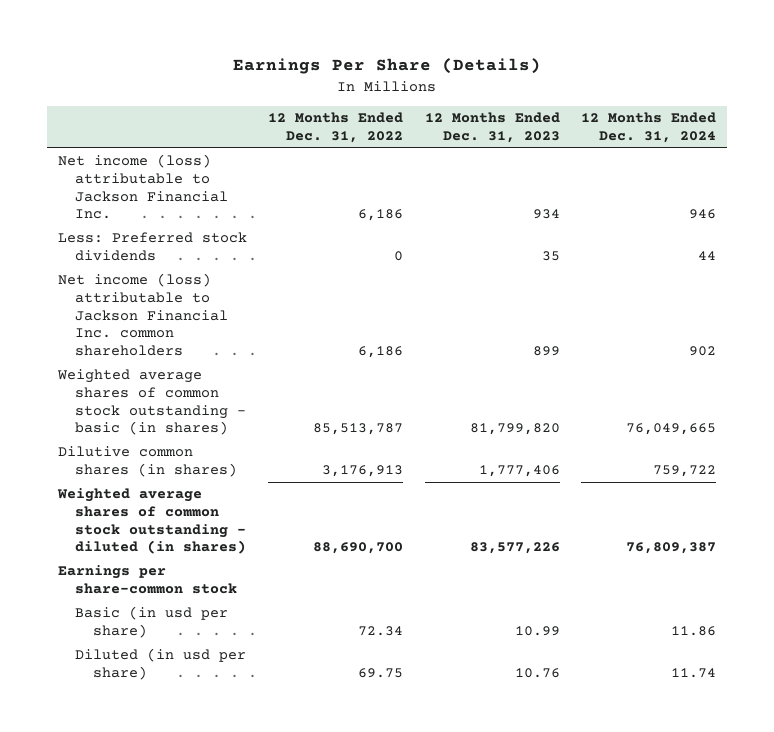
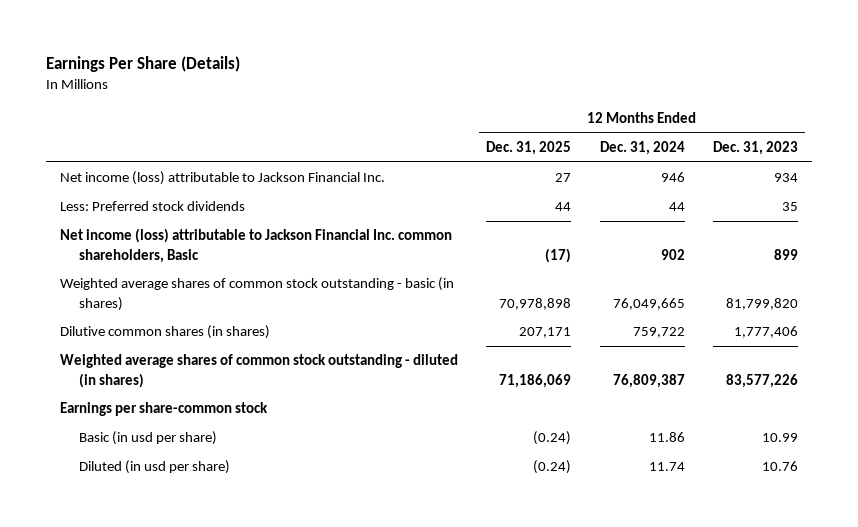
[268,112,404,144] 12 Months Ended Dec. 31, 2022 -> none
none -> [486,140,572,155] Dec. 31, 2025
[57,273,229,357] Net income (loss) attributable to Jackson Financial Inc. common shareholders -> [59,228,452,263] Net income (loss) attributable to Jackson Financial Inc. common shareholders, Basic

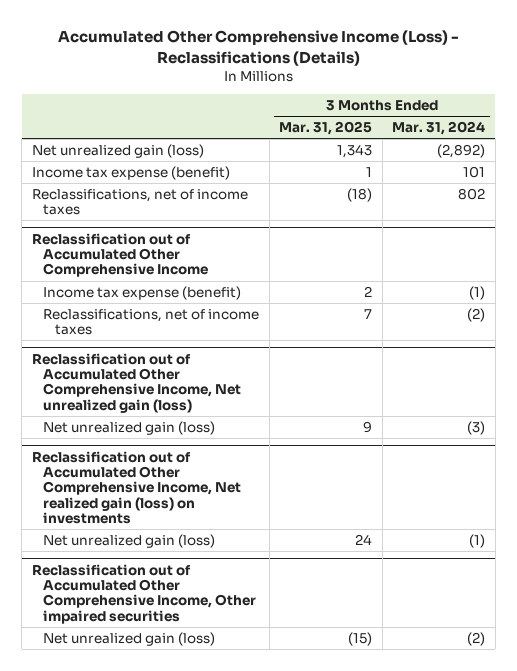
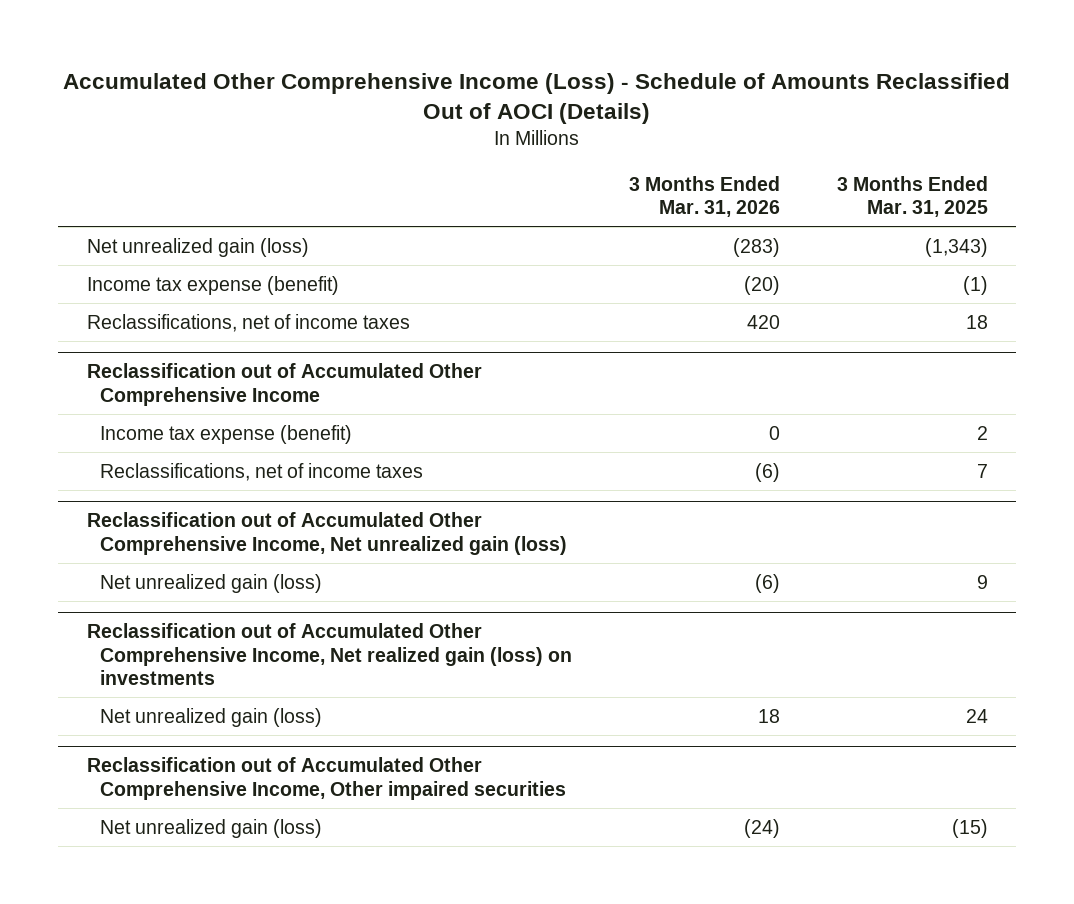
[57,30,459,67] Accumulated Other Comprehensive Income (Loss) - Reclassifications (Details) -> [63,72,1011,125] Accumulated Other Comprehensive Income (Loss) - Schedule of Amounts Reclassified Out of AOCI (Details)
[392,121,486,136] Mar. 31, 2024 -> none
none -> [629,175,781,218] 3 Months Ended Mar. 31, 2026
[337,143,373,158] 1,343 -> [924,237,988,257] (1,343)
[366,166,373,177] 1 -> [962,275,988,295] (1)
[347,187,373,202] (18) -> [965,314,988,329] 18

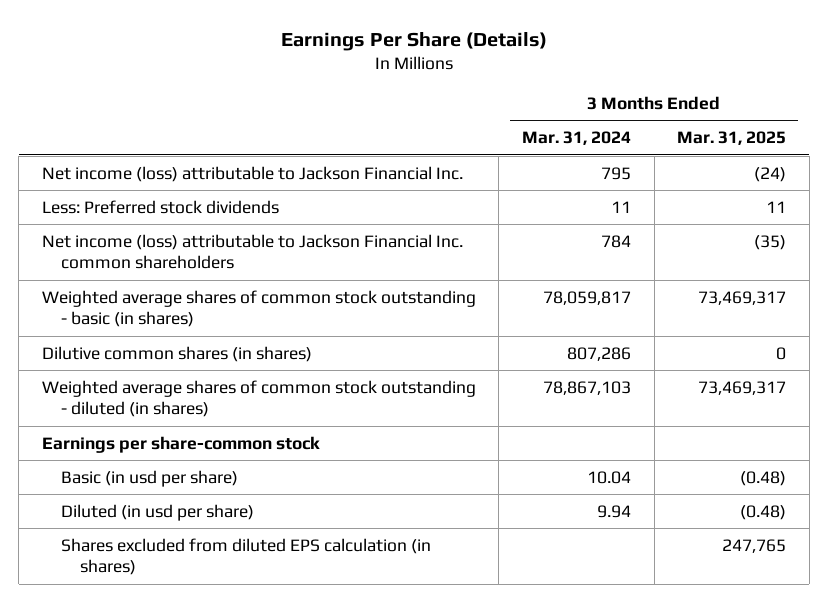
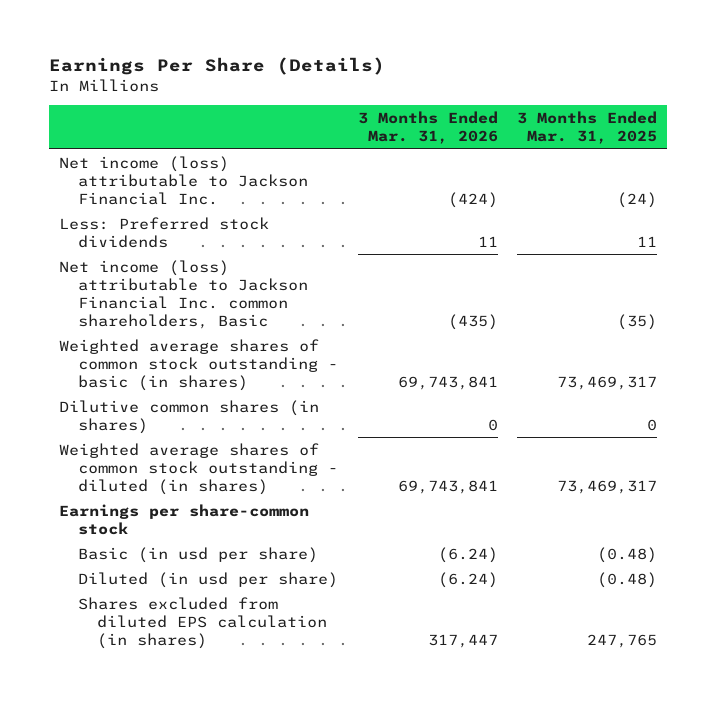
[522,131,632,146] Mar. 31, 2024 -> none
none -> [357,111,498,145] 3 Months Ended Mar. 31, 2026
[41,233,463,270] Net income (loss) attributable to Jackson Financial Inc. common shareholders -> [58,259,308,329] Net income (loss) attributable to Jackson Financial Inc. common shareholders, Basic

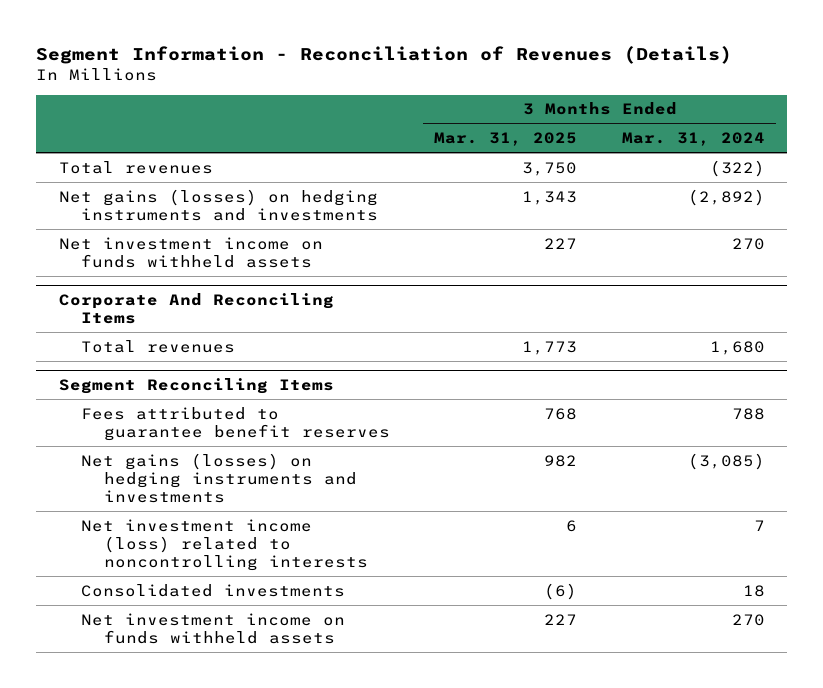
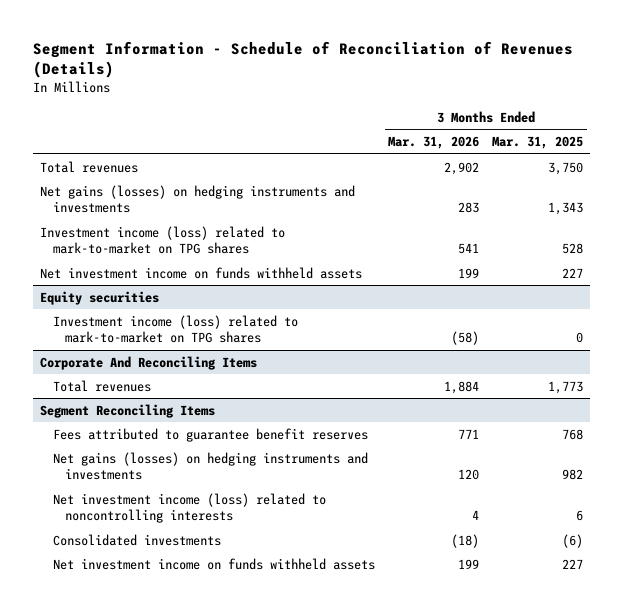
[36,45,733,64] Segment Information - Reconciliation of Revenues (Details) -> [33,40,574,79] Segment Information - Schedule of Reconciliation of Revenues (Details)
[621,131,765,146] Mar. 31, 2024 -> none
none -> [388,136,480,150] Mar. 31, 2026
none -> [40,225,286,255] Investment income (loss) related to mark-to-market on TPG shares
none -> [40,290,160,305] Equity securities
none -> [52,314,298,344] Investment income (loss) related to mark-to-market on TPG shares

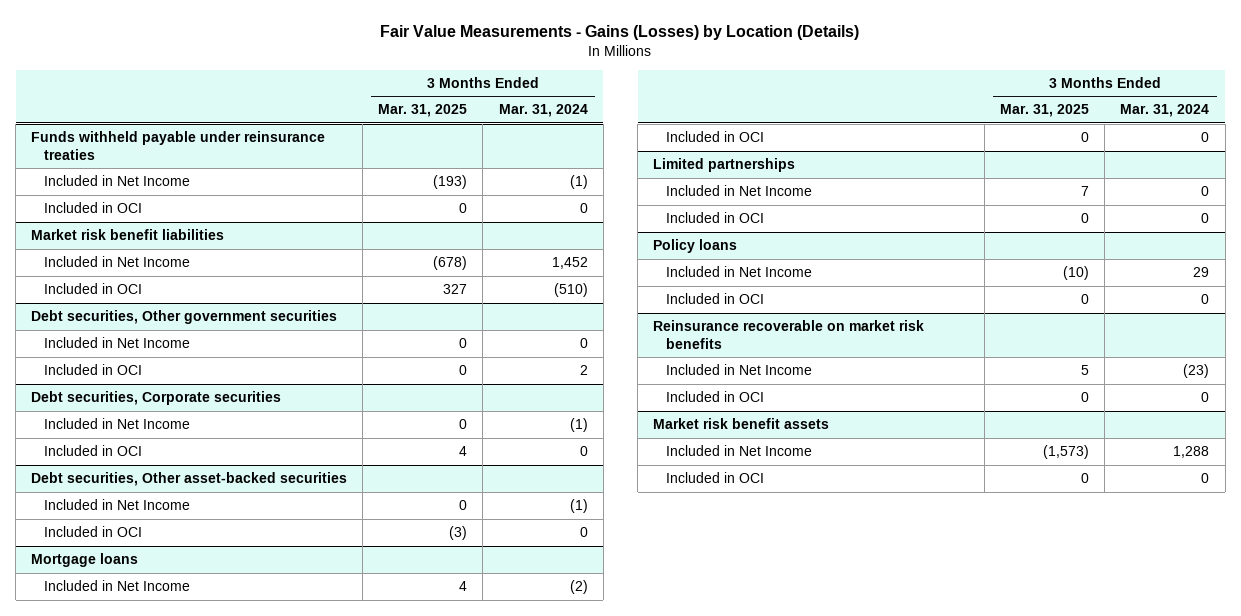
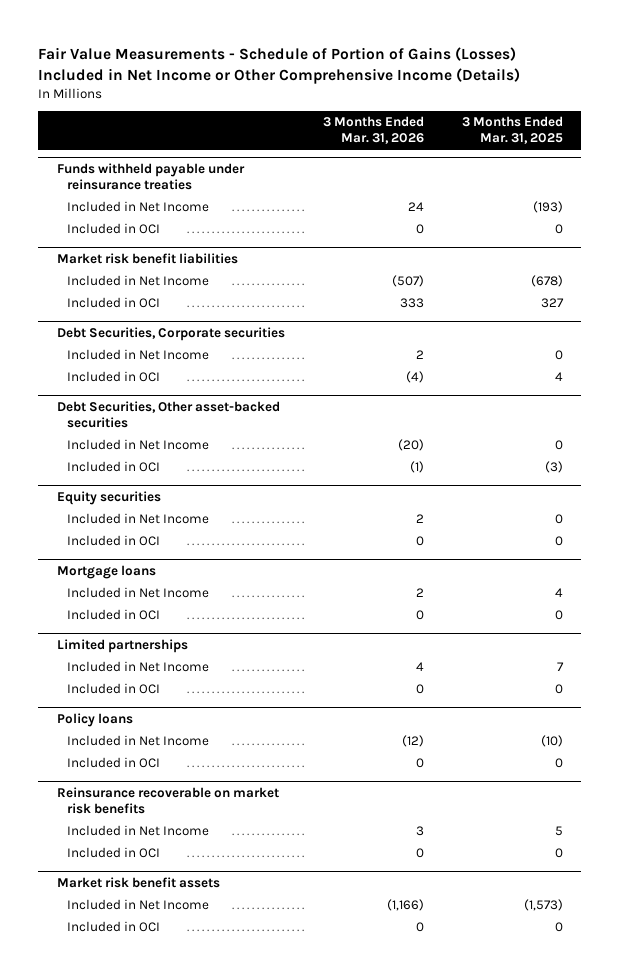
[380,25,860,41] Fair Value Measurements - Gains (Losses) by Location (Details) -> [38,46,521,84] Fair Value Measurements - Schedule of Portion of Gains (Losses) Included in Net Income or Other Comprehensive Income (Details)
[498,104,588,118] Mar. 31, 2024 -> none
none -> [322,116,424,145] 3 Months Ended Mar. 31, 2026
[31,310,338,325] Debt securities, Other government securities -> none
[44,337,191,349] Included in Net Income -> none
[44,364,143,376] Included in OCI -> none
[31,391,282,406] Debt securities, Corporate securities -> [57,327,286,342] Debt Securities, Corporate securities
[31,472,348,487] Debt securities, Other asset-backed securities -> [57,401,281,429] Debt Securities, Other asset-backed securities
none -> [57,491,162,506] Equity securities
none -> [67,513,210,525] Included in Net Income
none -> [67,535,161,547] Included in OCI

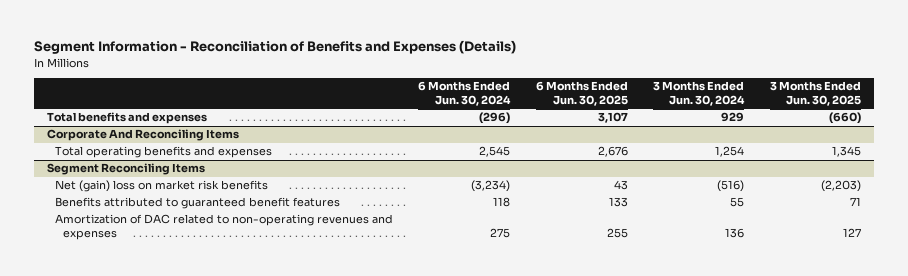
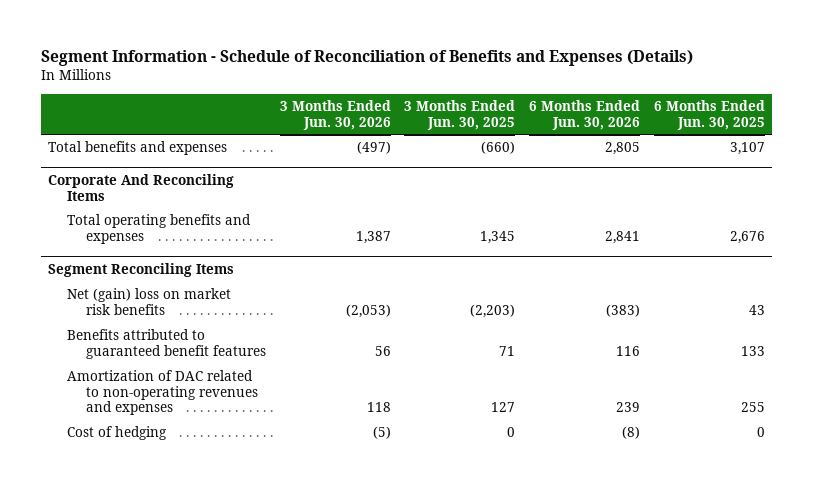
[34,40,517,55] Segment Information - Reconciliation of Benefits and Expenses (Details) -> [41,50,694,67] Segment Information - Schedule of Reconciliation of Benefits and Expenses (Details)
[418,81,512,107] 6 Months Ended Jun. 30, 2024 -> none
[653,81,746,107] 3 Months Ended Jun. 30, 2024 -> none
none -> [279,100,391,130] 3 Months Ended Jun. 30, 2026
none -> [529,100,641,130] 6 Months Ended Jun. 30, 2026
none -> [67,426,168,441] Cost of hedging

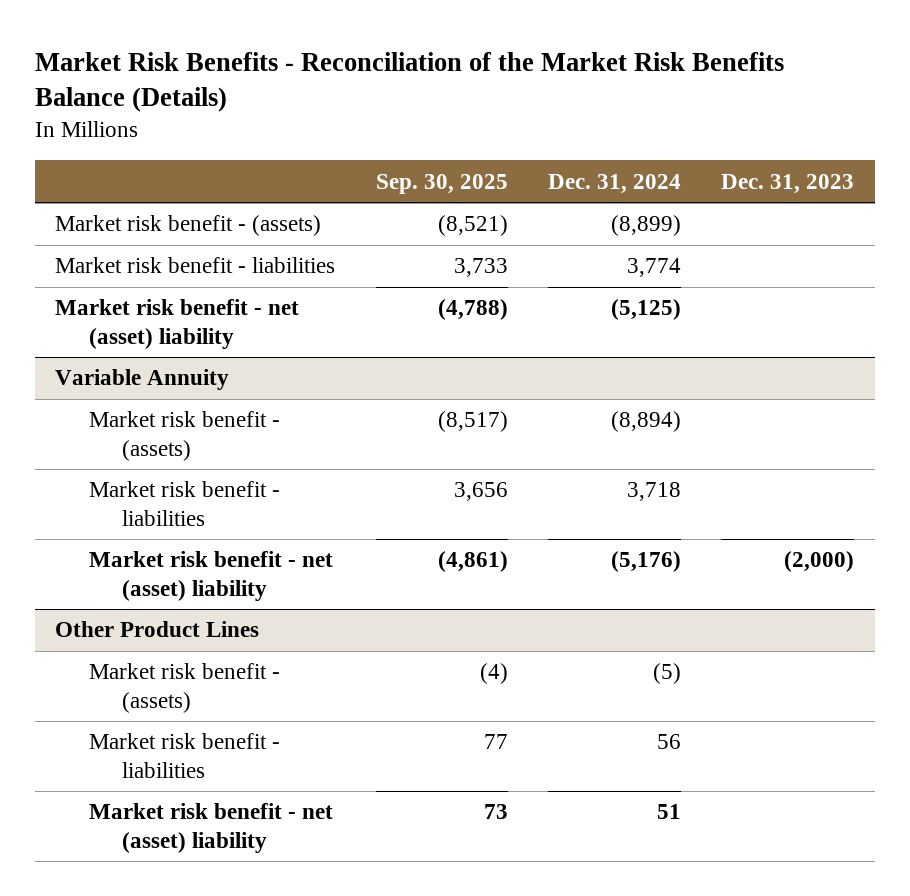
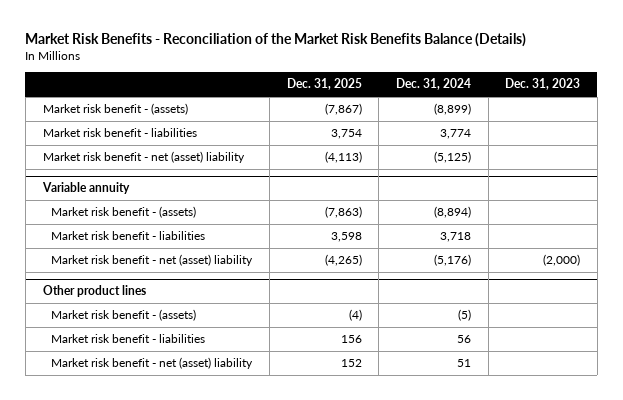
[375,173,508,194] Sep. 30, 2025 -> none
none -> [286,78,362,91] Dec. 31, 2025
[55,369,230,391] Variable Annuity -> [41,182,130,195] Variable annuity
[55,621,260,638] Other Product Lines -> [42,285,146,298] Other product lines

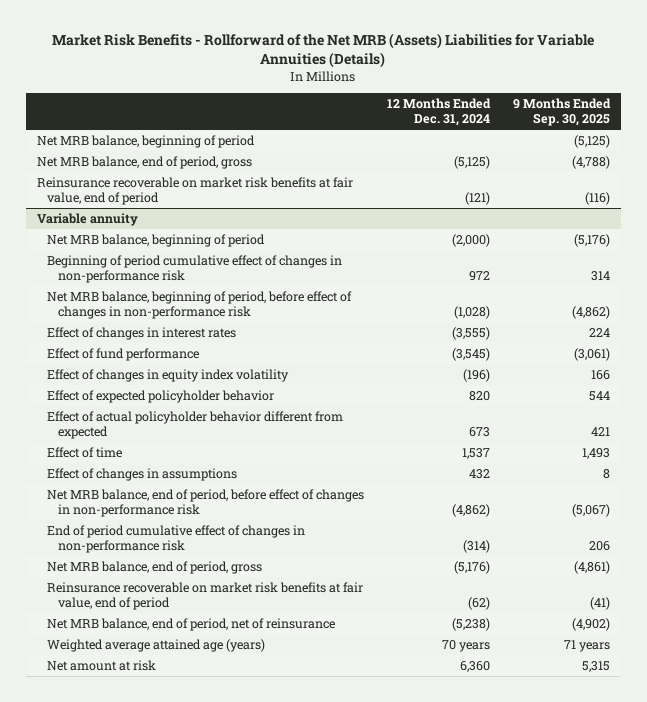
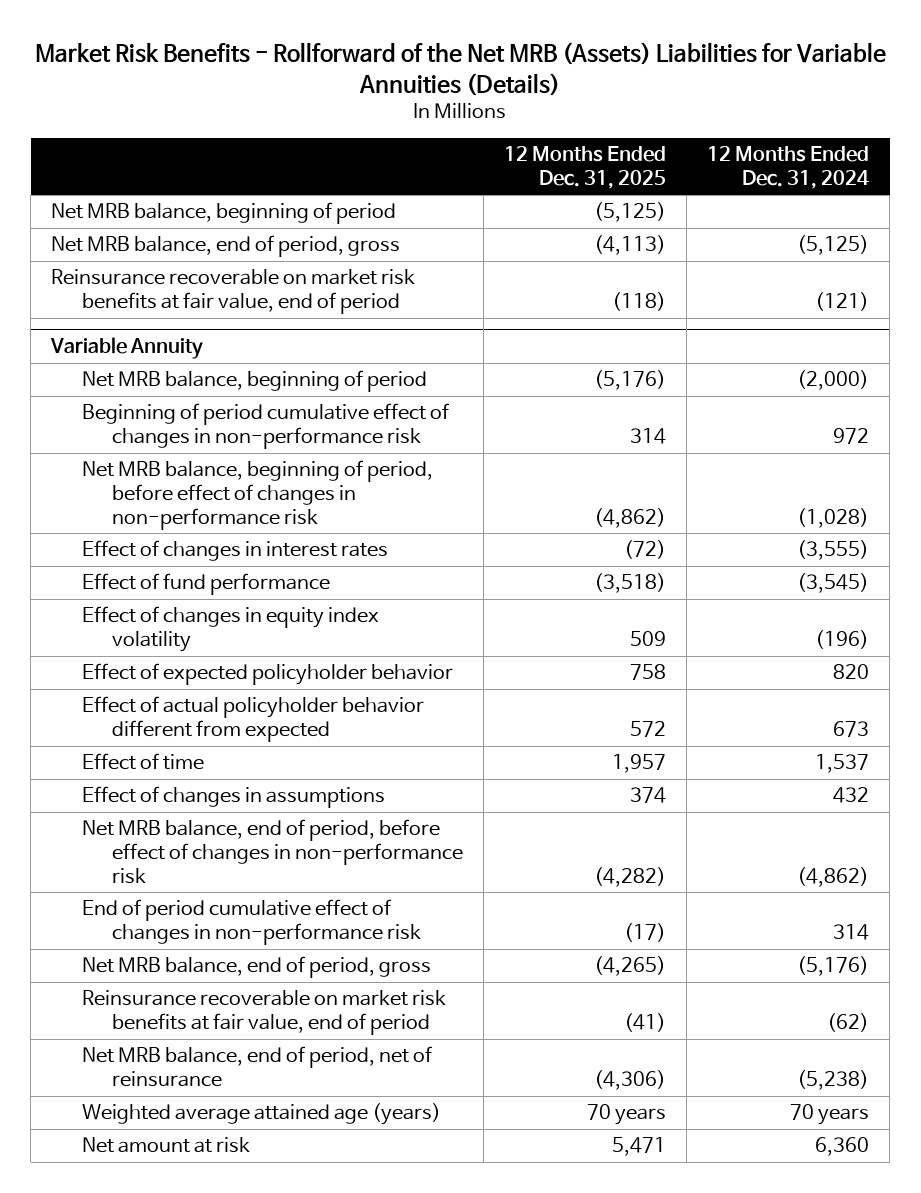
[512,97,611,127] 9 Months Ended Sep. 30, 2025 -> none
none -> [503,146,666,190] 12 Months Ended Dec. 31, 2025
[37,212,139,226] Variable annuity -> [50,337,204,360] Variable Annuity
[463,540,491,554] (314) -> [833,924,870,941] 314

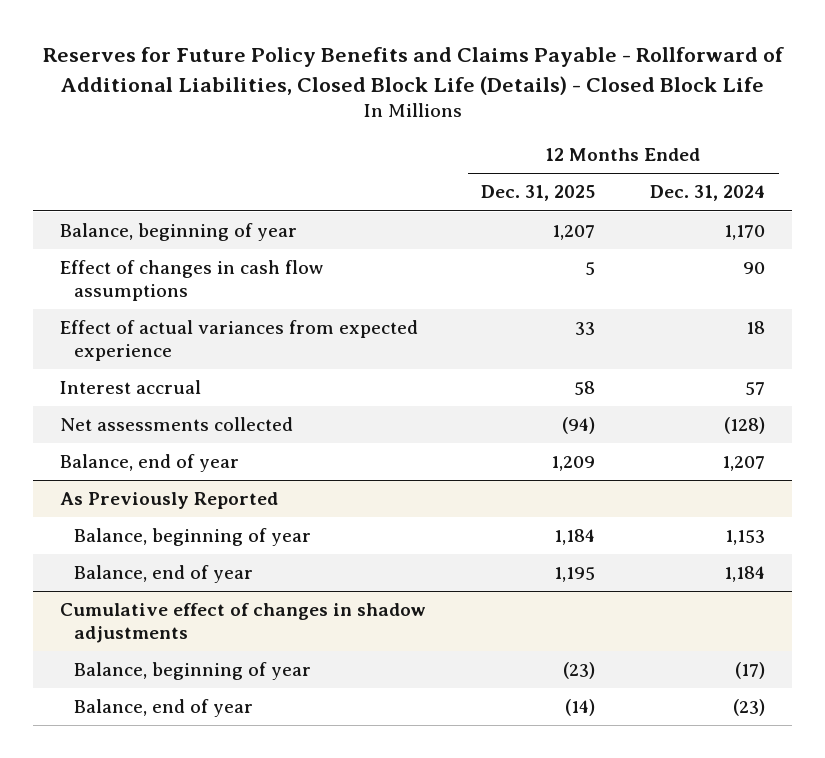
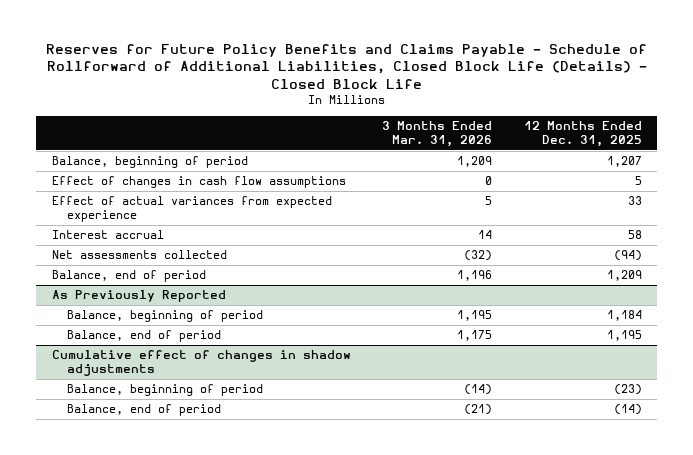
[42,47,784,95] Reserves for Future Policy Benefits and Claims Payable - Rollforward of Additional Liabilities, Closed Block Life (Details) - Closed Block Life -> [45,43,647,89] Reserves for Future Policy Benefits and Claims Payable - Schedule of Rollforward of Additional Liabilities, Closed Block Life (Details) - Closed Block Life
[649,185,765,202] Dec. 31, 2024 -> none
none -> [382,120,493,147] 3 Months Ended Mar. 31, 2026
[60,223,298,242] Balance, beginning of year -> [51,156,248,169] Balance, beginning of period
[60,454,240,473] Balance, end of year -> [51,270,206,283] Balance, end of period
[74,528,312,547] Balance, beginning of year -> [66,310,263,323] Balance, beginning of period
[74,565,254,584] Balance, end of year -> [66,330,221,343] Balance, end of period
[74,662,312,681] Balance, beginning of year -> [66,384,263,397] Balance, beginning of period
[74,699,254,718] Balance, end of year -> [66,404,221,417] Balance, end of period

